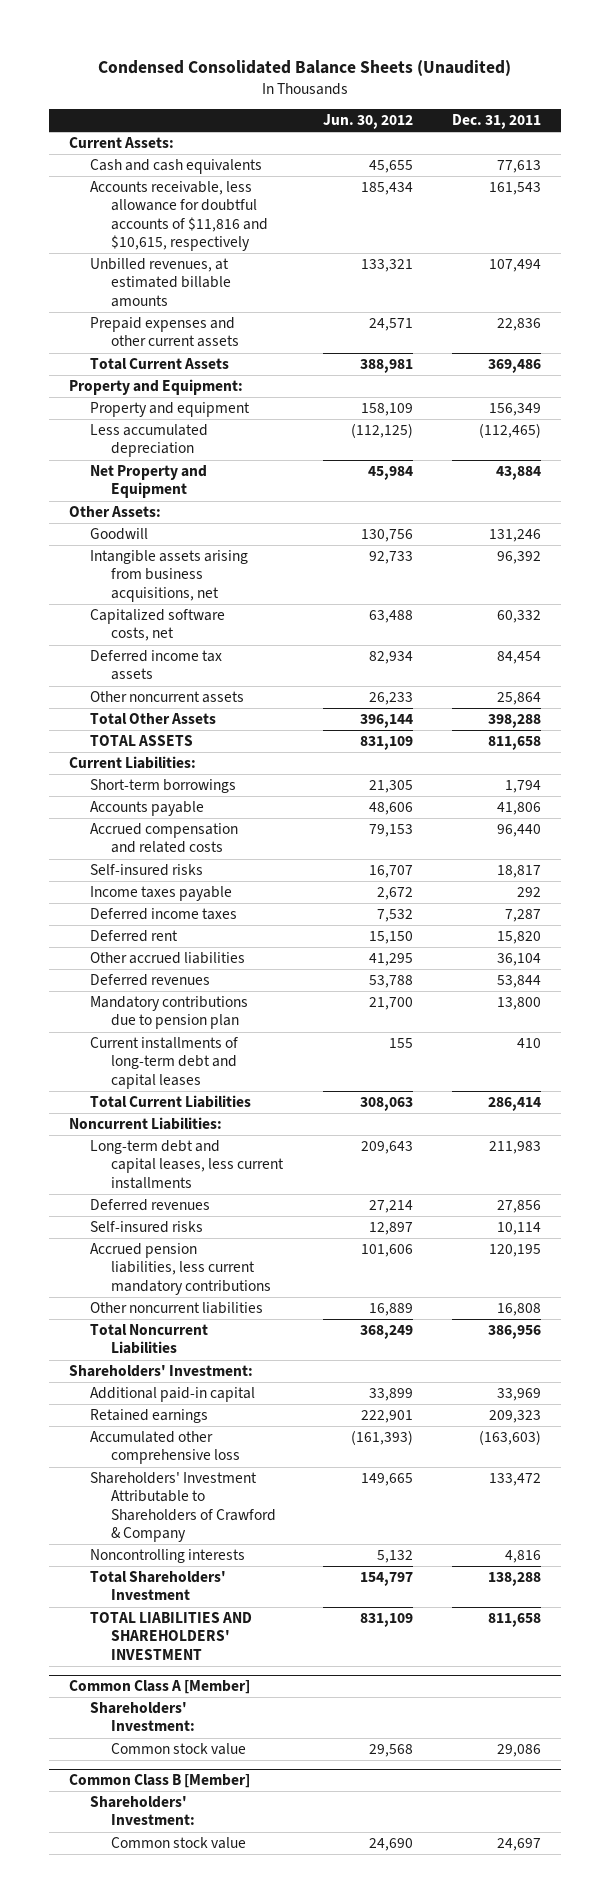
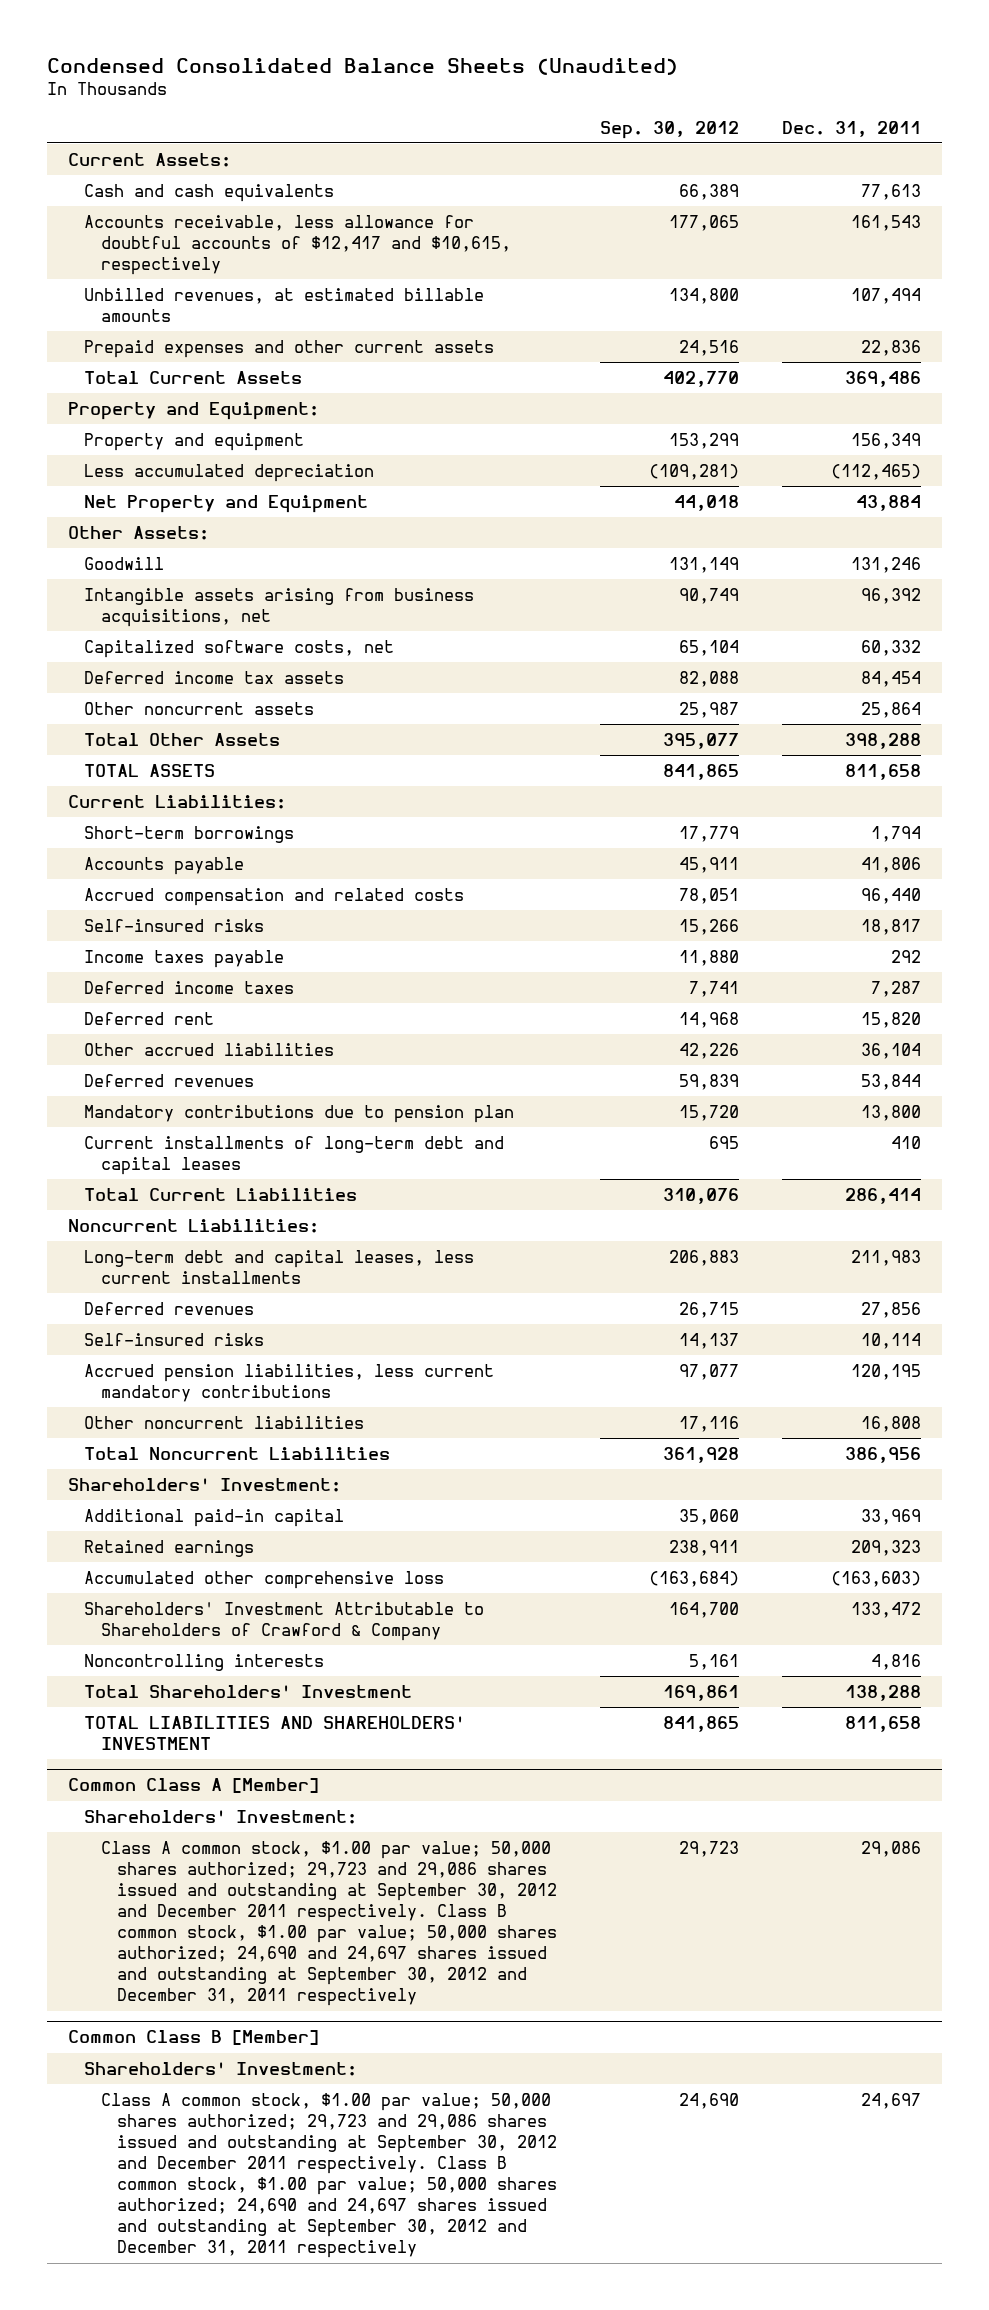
[322,114,413,130] Jun. 30, 2012 -> none
none -> [599,120,739,139] Sep. 30, 2012
[90,181,269,252] Accounts receivable, less allowance for doubtful accounts of $11,816 and $10,615, respectively -> [84,214,511,276] Accounts receivable, less allowance for doubtful accounts of $12,417 and $10,615, respectively
[111,1743,247,1756] Common stock value -> [100,1840,557,2007] Class A common stock, $1.00 par value; 50,000 shares authorized; 29,723 and 29,086 shares issued and outstanding at September 30, 2012 and December 2011 respectively. Class B common stock, $1.00 par value; 50,000 shares authorized; 24,690 and 24,697 shares issued and outstanding at September 30, 2012 and December 31, 2011 respectively
[111,1837,247,1850] Common stock value -> [100,2092,557,2259] Class A common stock, $1.00 par value; 50,000 shares authorized; 29,723 and 29,086 shares issued and outstanding at September 30, 2012 and December 2011 respectively. Class B common stock, $1.00 par value; 50,000 shares authorized; 24,690 and 24,697 shares issued and outstanding at September 30, 2012 and December 31, 2011 respectively

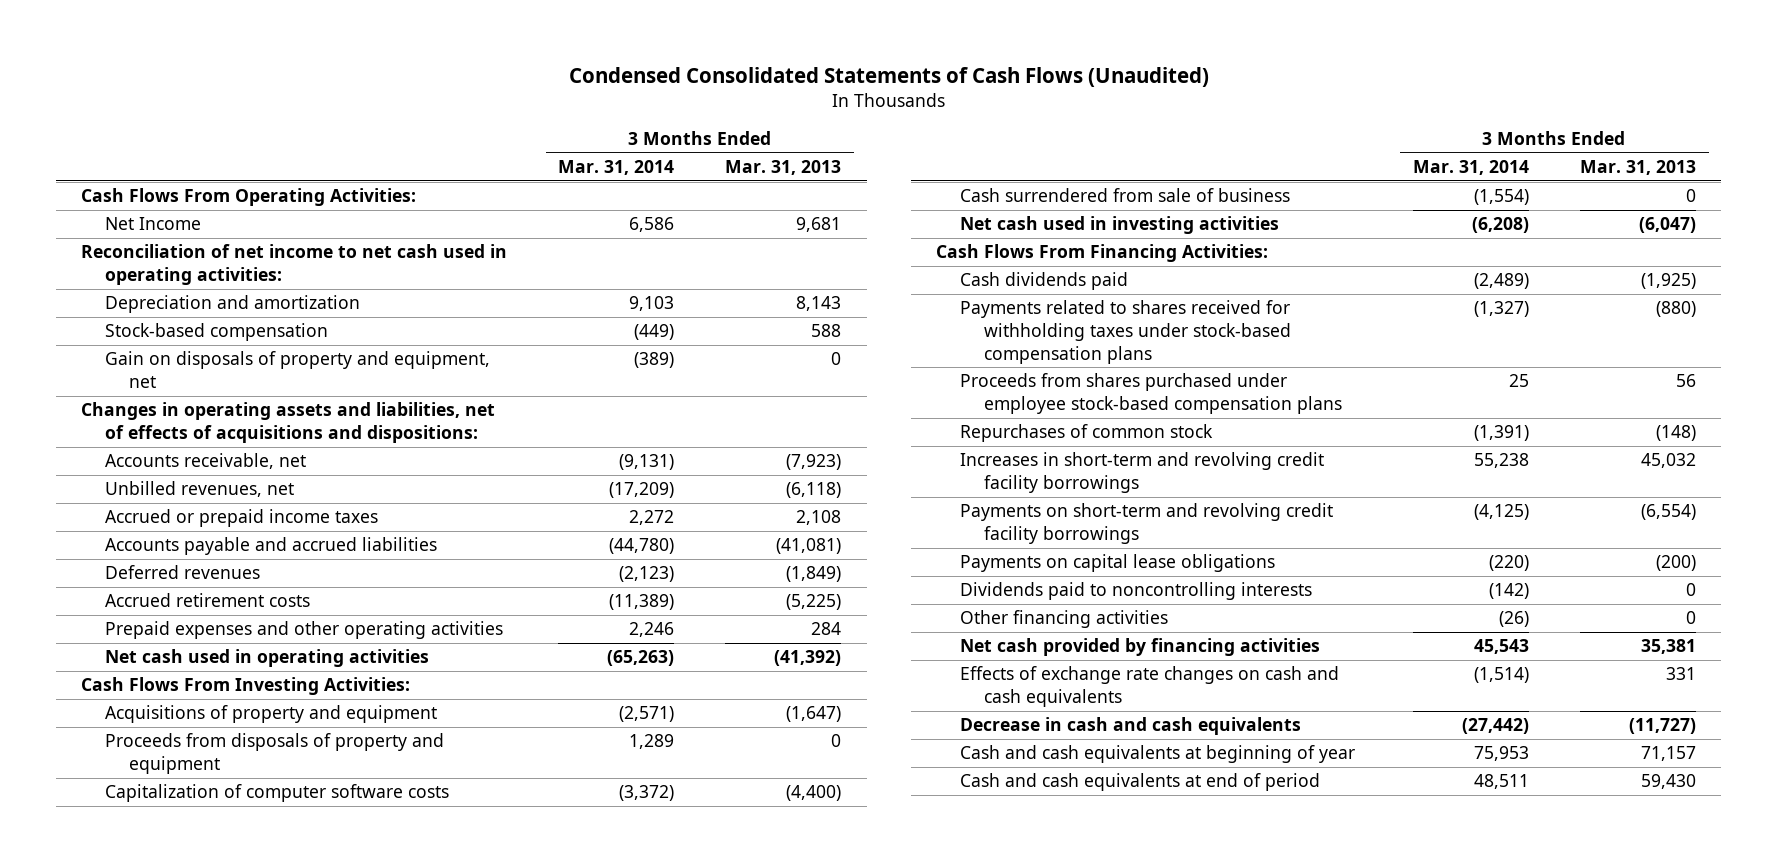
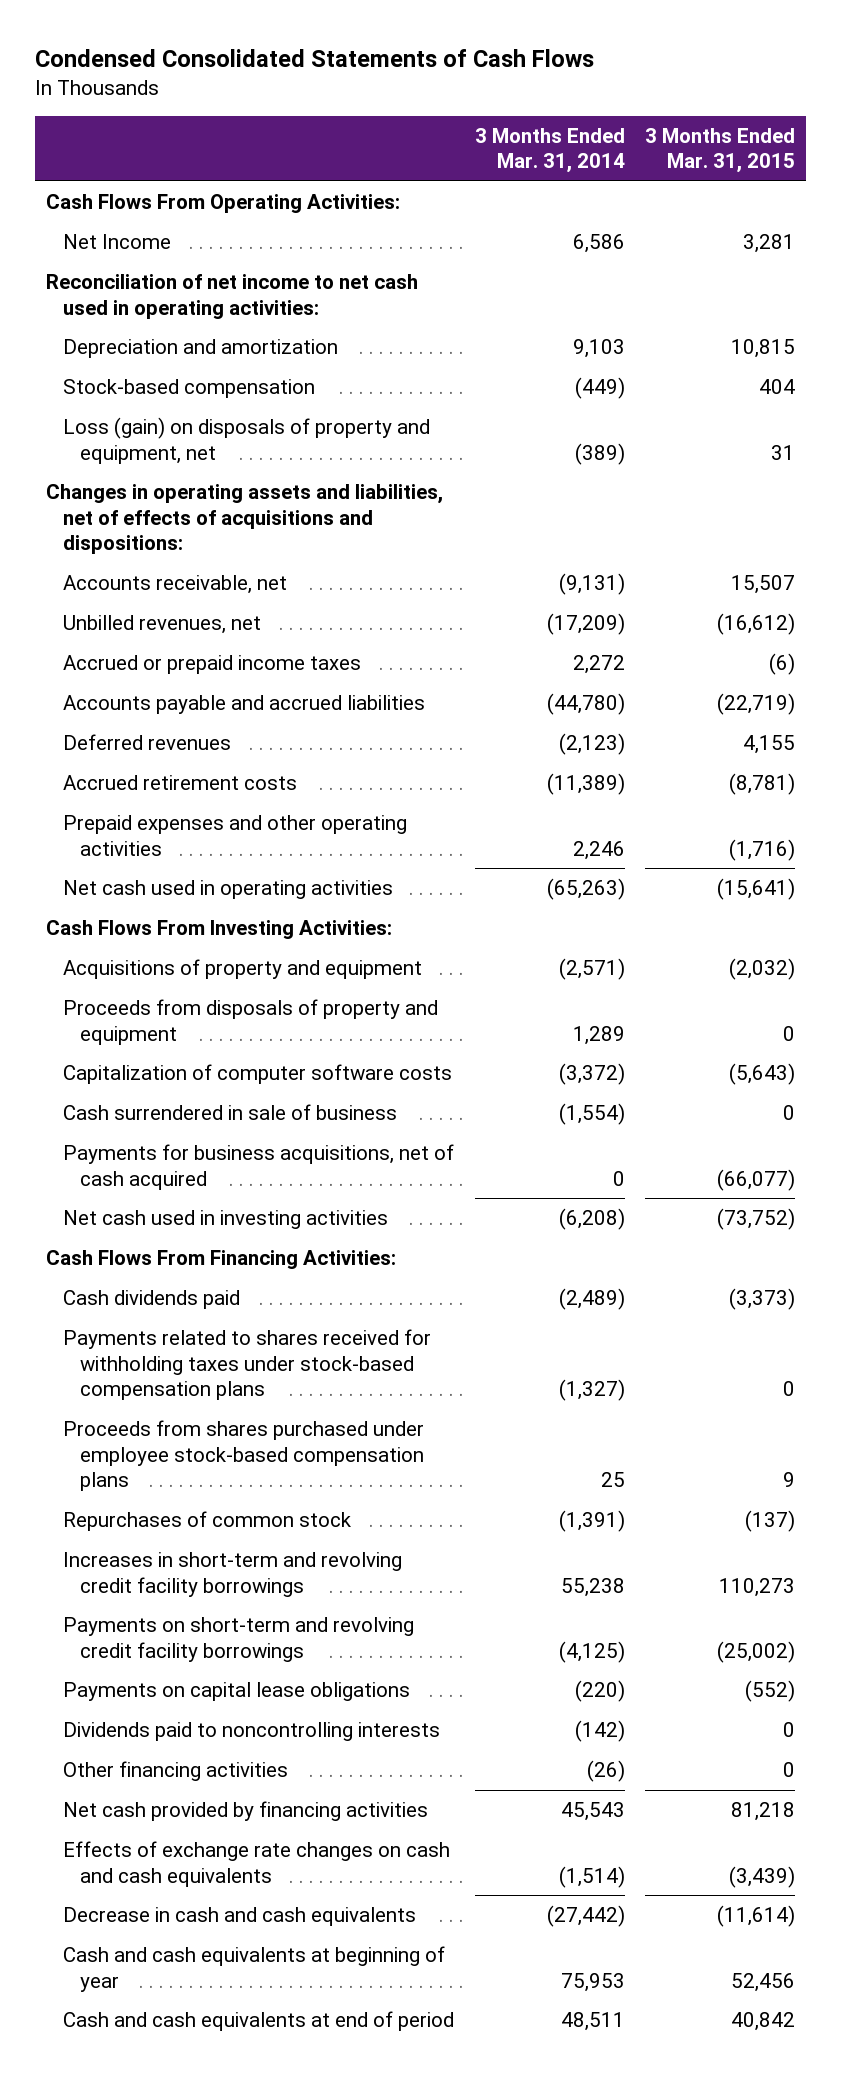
[568,67,1209,88] Condensed Consolidated Statements of Cash Flows (Unaudited) -> [35,49,595,68] Condensed Consolidated Statements of Cash Flows
[725,160,842,176] Mar. 31, 2013 -> none
none -> [645,127,796,174] 3 Months Ended Mar. 31, 2015
[105,351,491,389] Gain on disposals of property and equipment, net -> [62,417,430,464] Loss (gain) on disposals of property and equipment, net
[960,188,1291,203] Cash surrendered from sale of business -> [62,1104,397,1121] Cash surrendered in sale of business
none -> [62,1144,454,1190] Payments for business acquisitions, net of cash acquired

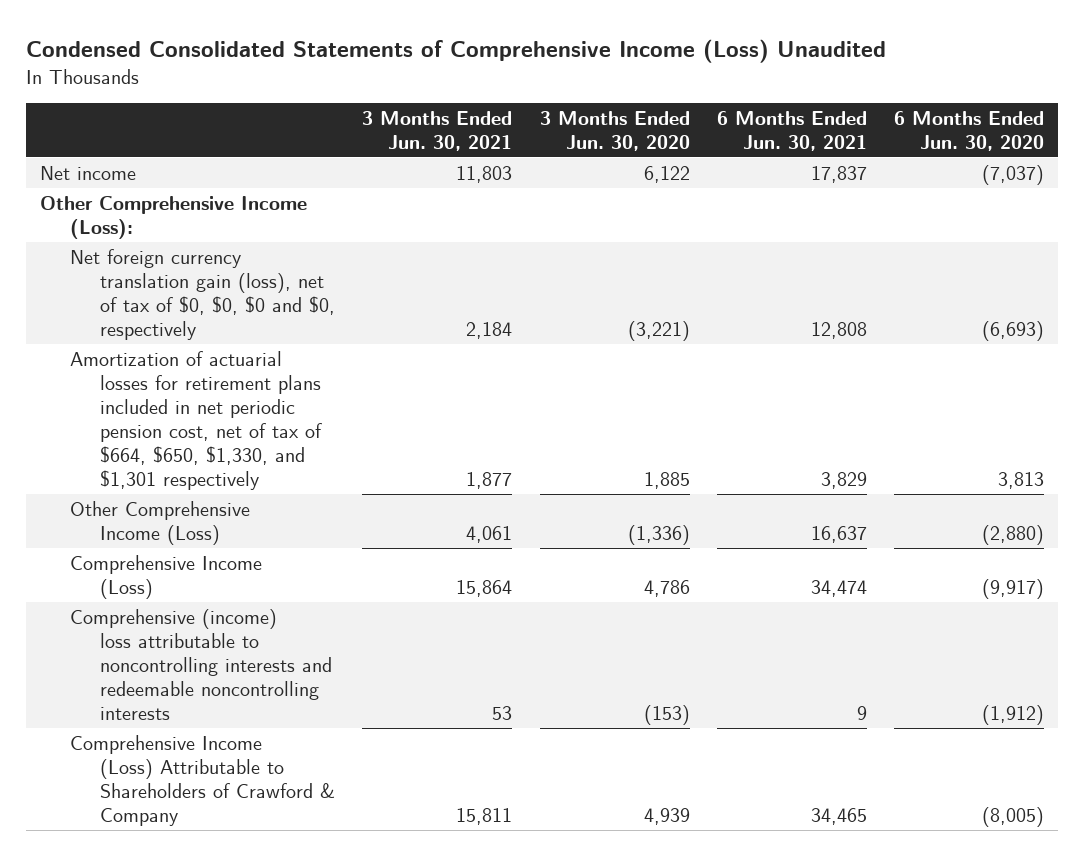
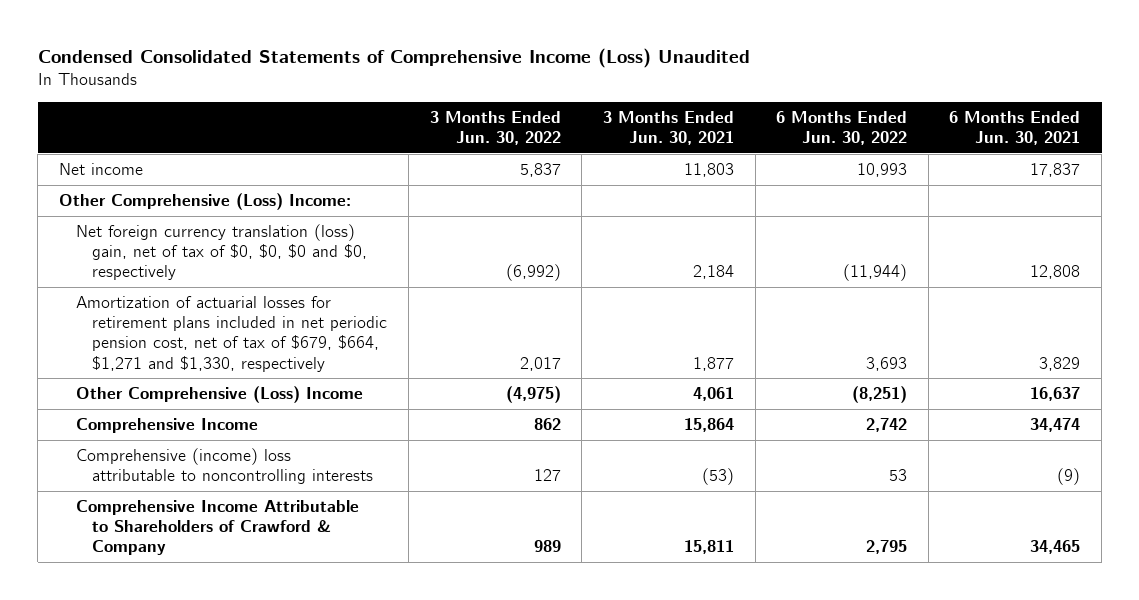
[539,110,690,152] 3 Months Ended Jun. 30, 2020 -> none
[894,110,1045,152] 6 Months Ended Jun. 30, 2020 -> none
none -> [429,110,561,146] 3 Months Ended Jun. 30, 2022
none -> [776,110,908,146] 6 Months Ended Jun. 30, 2022
[40,195,308,239] Other Comprehensive Income (Loss): -> [58,192,351,210] Other Comprehensive (Loss) Income:
[70,248,335,341] Net foreign currency translation gain (loss), net of tax of $0, $0, $0 and $0, respectively -> [75,223,368,281] Net foreign currency translation (loss) gain, net of tax of $0, $0, $0 and $0, respectively
[70,350,322,491] Amortization of actuarial losses for retirement plans included in net periodic pension cost, net of tax of $664, $650, $1,330, and $1,301 respectively -> [75,295,388,372] Amortization of actuarial losses for retirement plans included in net periodic pension cost, net of tax of $679, $664, $1,271 and $1,330, respectively
[70,500,251,545] Other Comprehensive Income (Loss) -> [75,385,363,403] Other Comprehensive (Loss) Income
[70,554,263,599] Comprehensive Income (Loss) -> [75,417,258,433] Comprehensive Income
[70,608,332,721] Comprehensive (income) loss attributable to noncontrolling interests and redeemable noncontrolling interests -> [75,447,374,485] Comprehensive (income) loss attributable to noncontrolling interests
[492,706,513,721] 53 -> [701,468,734,486] (53)
[856,706,867,721] 9 -> [1057,468,1081,486] (9)
[70,734,335,827] Comprehensive Income (Loss) Attributable to Shareholders of Crawford & Company -> [75,499,359,556] Comprehensive Income Attributable to Shareholders of Crawford & Company

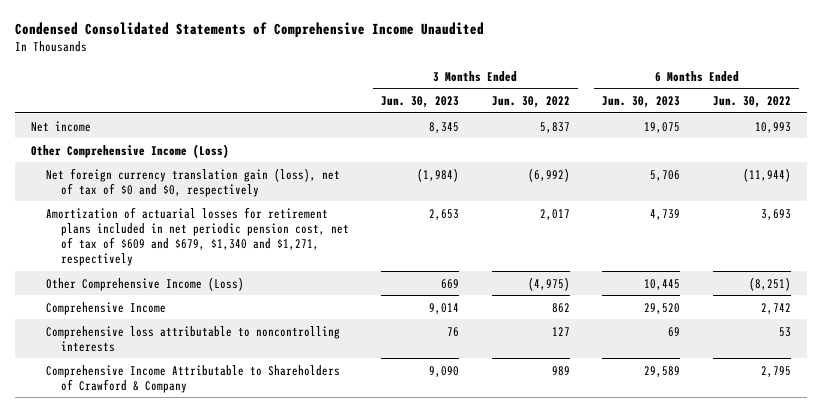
[37,48,750,69] Condensed Consolidated Statements of Comprehensive Income (Loss) Unaudited -> [14,22,484,38] Condensed Consolidated Statements of Comprehensive Income Unaudited
[602,110,734,146] 3 Months Ended Jun. 30, 2021 -> none
[949,110,1081,146] 6 Months Ended Jun. 30, 2021 -> none
none -> [381,96,460,109] Jun. 30, 2023
none -> [602,96,681,109] Jun. 30, 2023
[58,192,351,210] Other Comprehensive (Loss) Income: -> [31,143,230,158] Other Comprehensive Income (Loss)
[75,223,368,281] Net foreign currency translation (loss) gain, net of tax of $0, $0, $0 and $0, respectively -> [45,167,340,197] Net foreign currency translation gain (loss), net of tax of $0 and $0, respectively
[75,295,388,372] Amortization of actuarial losses for retirement plans included in net periodic pension cost, net of tax of $679, $664, $1,271 and $1,330, respectively -> [45,206,349,266] Amortization of actuarial losses for retirement plans included in net periodic pension cost, net of tax of $609 and $679, $1,340 and $1,271, respectively
[75,385,363,403] Other Comprehensive (Loss) Income -> [45,276,244,291] Other Comprehensive Income (Loss)
[75,447,374,485] Comprehensive (income) loss attributable to noncontrolling interests -> [45,325,340,352] Comprehensive loss attributable to noncontrolling interests

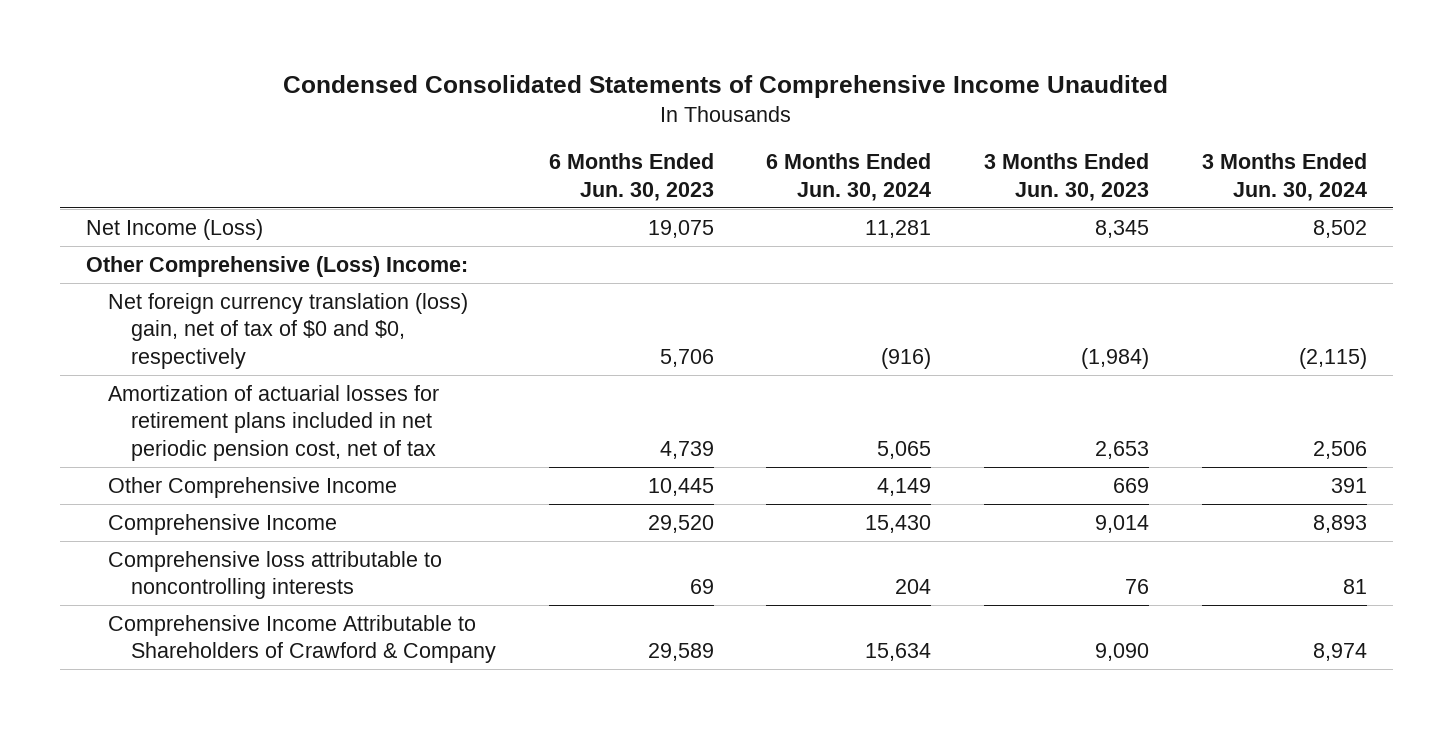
[491,96,570,109] Jun. 30, 2022 -> none
[712,96,791,109] Jun. 30, 2022 -> none
none -> [766,153,932,201] 6 Months Ended Jun. 30, 2024
none -> [1201,153,1367,201] 3 Months Ended Jun. 30, 2024
[31,120,92,132] Net income -> [85,218,263,240] Net Income (Loss)
[31,143,230,158] Other Comprehensive Income (Loss) -> [85,255,468,277] Other Comprehensive (Loss) Income:
[45,167,340,197] Net foreign currency translation gain (loss), net of tax of $0 and $0, respectively -> [108,292,469,369] Net foreign currency translation (loss) gain, net of tax of $0 and $0, respectively
[45,206,349,266] Amortization of actuarial losses for retirement plans included in net periodic pension cost, net of tax of $609 and $679, $1,340 and $1,271, respectively -> [108,384,440,461] Amortization of actuarial losses for retirement plans included in net periodic pension cost, net of tax
[45,276,244,291] Other Comprehensive Income (Loss) -> [108,476,398,498] Other Comprehensive Income

